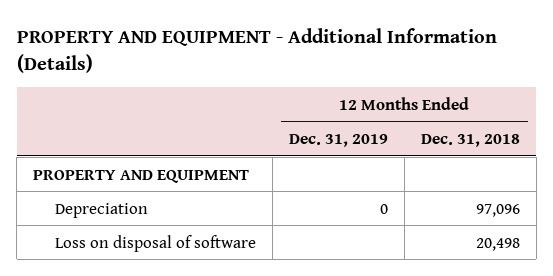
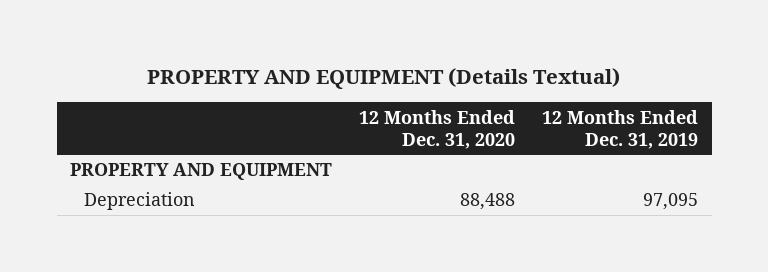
[16,28,497,73] PROPERTY AND EQUIPMENT - Additional Information (Details) -> [147,68,621,90] PROPERTY AND EQUIPMENT (Details Textual)
[420,134,520,148] Dec. 31, 2018 -> none
none -> [359,109,516,149] 12 Months Ended Dec. 31, 2020
[55,234,257,252] Loss on disposal of software -> none
[380,203,389,214] 0 -> [643,193,699,211] 97,095

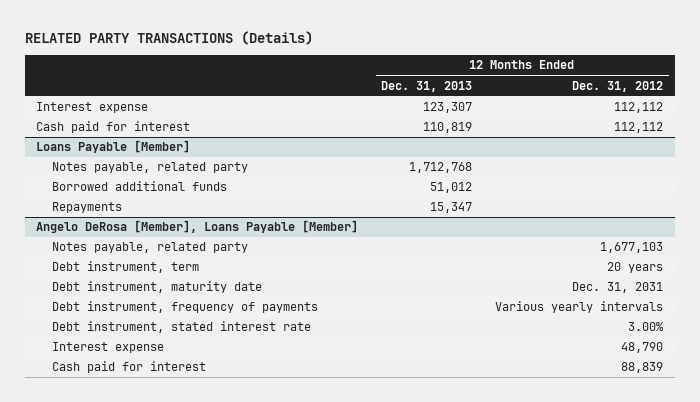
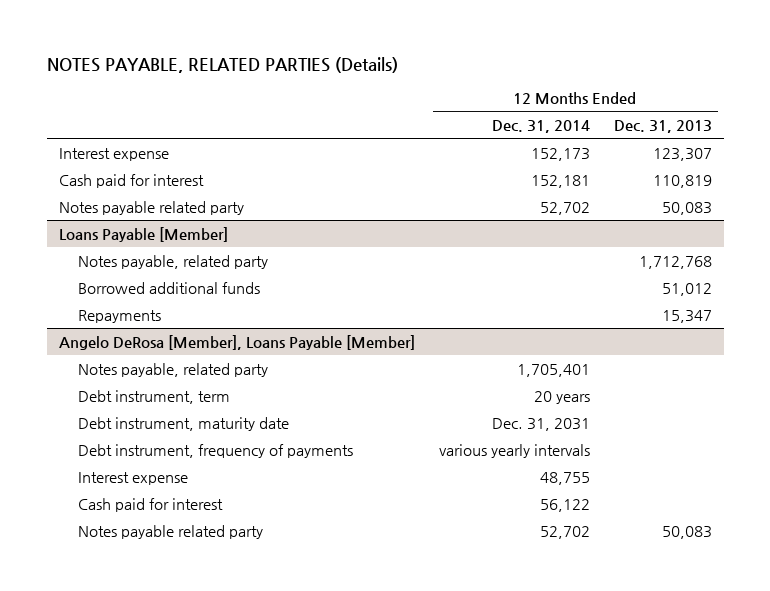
[24,31,313,46] RELATED PARTY TRANSACTIONS (Details) -> [46,56,398,73] NOTES PAYABLE, RELATED PARTIES (Details)
[572,80,664,92] Dec. 31, 2012 -> none
none -> [491,119,590,133] Dec. 31, 2014
none -> [58,200,244,215] Notes payable related party
[51,321,311,334] Debt instrument, stated interest rate -> none
none -> [77,524,263,539] Notes payable related party

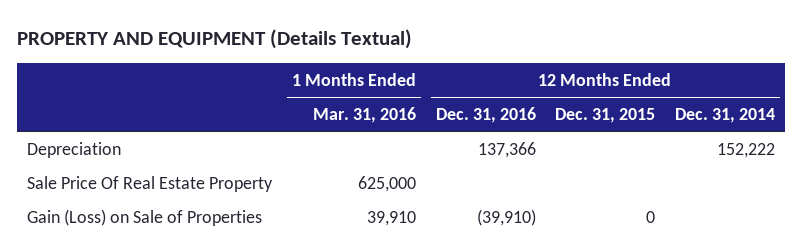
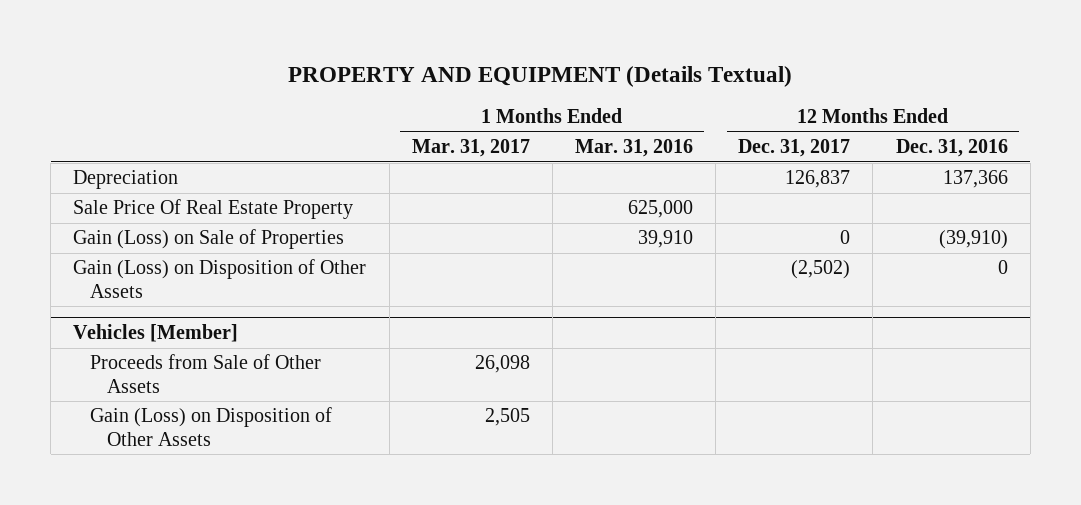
[555,108,656,124] Dec. 31, 2015 -> none
[675,108,776,124] Dec. 31, 2014 -> none
none -> [411,139,530,158] Mar. 31, 2017
none -> [738,139,851,158] Dec. 31, 2017
none -> [73,259,367,298] Gain (Loss) on Disposition of Other Assets
none -> [73,324,239,343] Vehicles [Member]
none -> [90,354,322,393] Proceeds from Sale of Other Assets
none -> [90,407,333,446] Gain (Loss) on Disposition of Other Assets

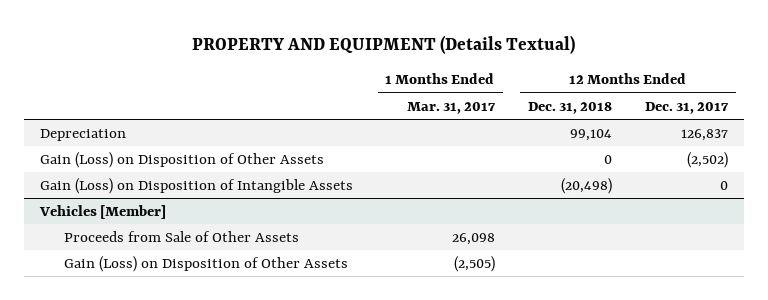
[574,139,693,158] Mar. 31, 2016 -> none
[895,139,1008,158] Dec. 31, 2016 -> none
none -> [527,101,612,114] Dec. 31, 2018
[73,199,354,220] Sale Price Of Real Estate Property -> none
[73,229,345,250] Gain (Loss) on Sale of Properties -> none
none -> [40,177,354,194] Gain (Loss) on Disposition of Intangible Assets
[484,408,530,427] 2,505 -> [453,255,495,272] (2,505)

